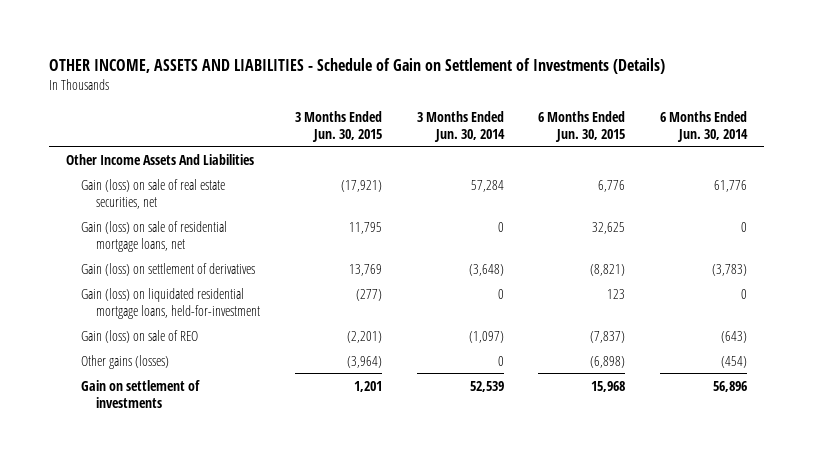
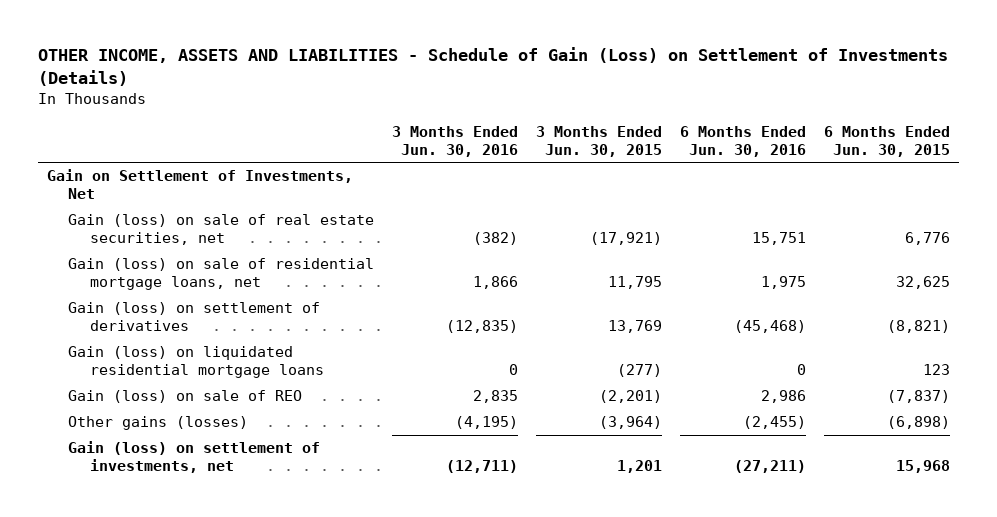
[48,57,665,74] OTHER INCOME, ASSETS AND LIABILITIES - Schedule of Gain on Settlement of Investments (Details) -> [37,46,948,86] OTHER INCOME, ASSETS AND LIABILITIES - Schedule of Gain (Loss) on Settlement of Investments (Details)
[416,110,505,142] 3 Months Ended Jun. 30, 2014 -> none
[660,110,749,142] 6 Months Ended Jun. 30, 2014 -> none
none -> [392,126,519,157] 3 Months Ended Jun. 30, 2016
none -> [680,126,807,157] 6 Months Ended Jun. 30, 2016
[66,153,255,165] Other Income Assets And Liabilities -> none
none -> [46,169,353,200] Gain on Settlement of Investments, Net
[81,287,261,319] Gain (loss) on liquidated residential mortgage loans, held-for-investment -> [68,346,324,379] Gain (loss) on liquidated residential mortgage loans
[81,379,201,408] Gain on settlement of investments -> [68,441,321,474] Gain (loss) on settlement of investments, net

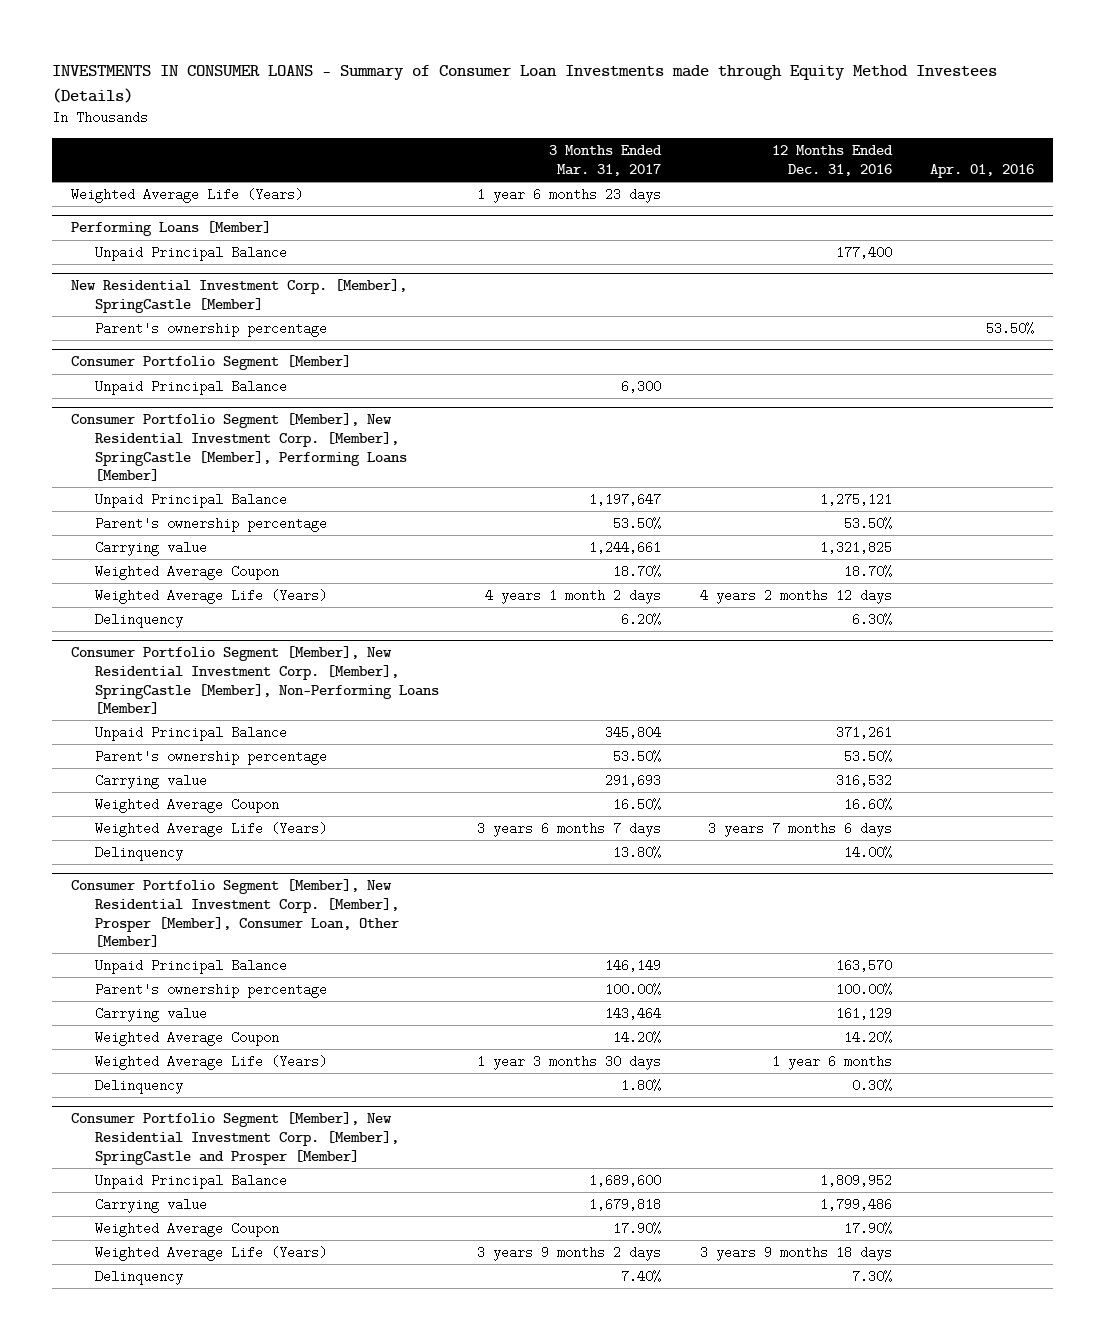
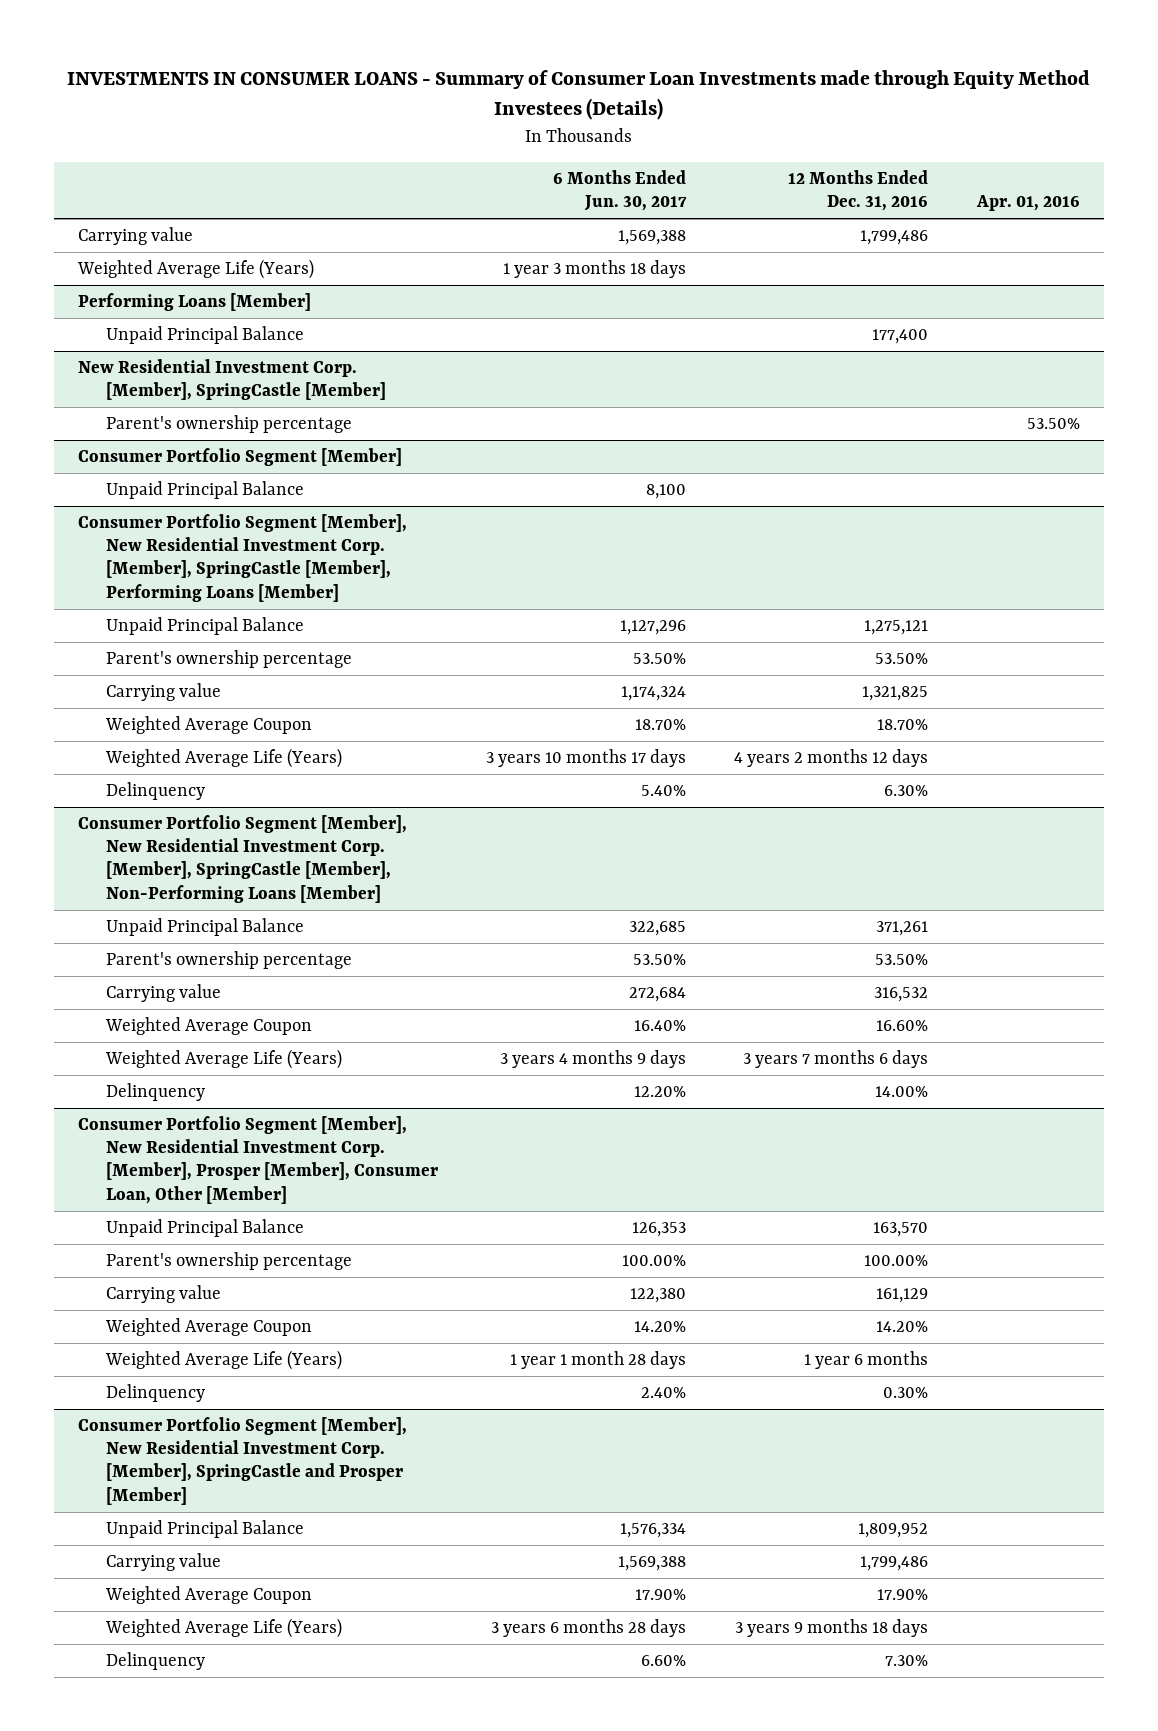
[549,145,663,176] 3 Months Ended Mar. 31, 2017 -> none
none -> [553,170,688,212] 6 Months Ended Jun. 30, 2017
none -> [78,227,194,246] Carrying value

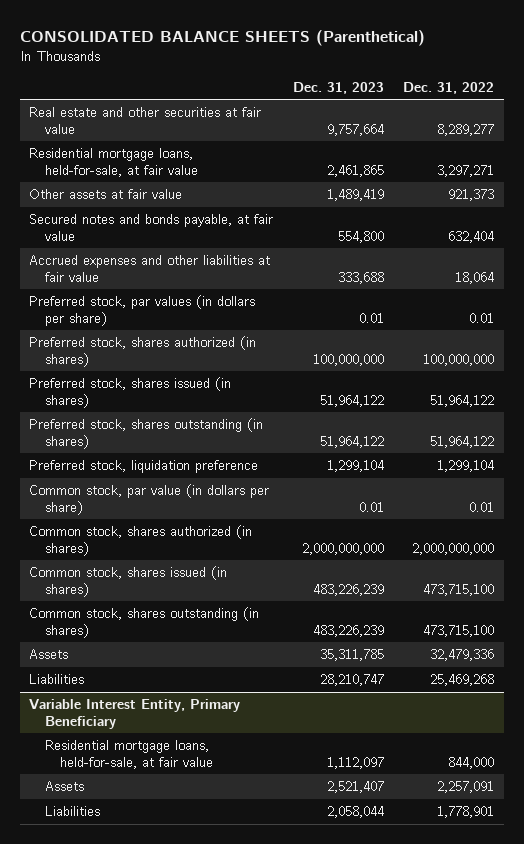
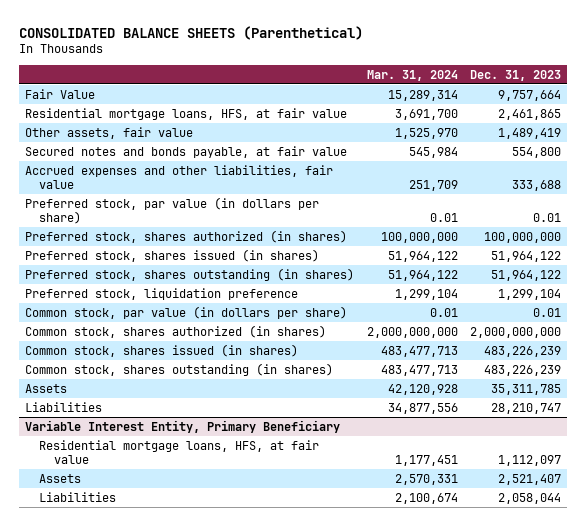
[403,81,495,94] Dec. 31, 2022 -> none
none -> [366,69,458,81] Mar. 31, 2024
[29,107,262,134] Real estate and other securities at fair value -> [25,88,96,99] Fair Value
[29,148,198,177] Residential mortgage loans, held-for-sale, at fair value -> [25,107,348,120] Residential mortgage loans, HFS, at fair value
[29,189,183,200] Other assets at fair value -> [25,126,194,139] Other assets, fair value
[29,255,271,282] Accrued expenses and other liabilities at fair value -> [25,164,334,189] Accrued expenses and other liabilities, fair value
[29,295,256,326] Preferred stock, par values (in dollars per share) -> [25,196,320,224] Preferred stock, par value (in dollars per share)
[44,740,213,769] Residential mortgage loans, held-for-sale, at fair value -> [39,439,320,464] Residential mortgage loans, HFS, at fair value

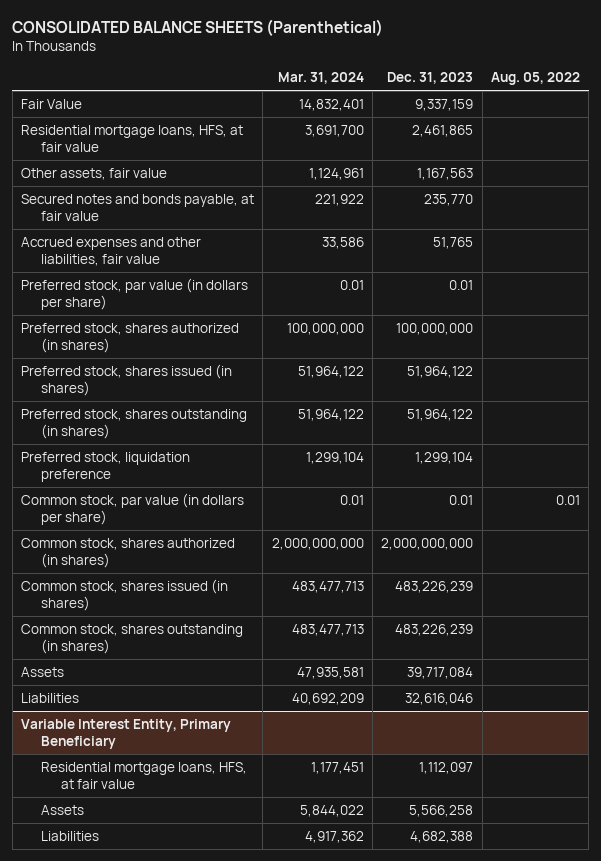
none -> [491,72,581,86] Aug. 05, 2022
[387,89,458,101] 15,289,314 -> [298,98,364,111] 14,832,401
[497,89,561,101] 9,757,664 -> [415,98,474,111] 9,337,159
[394,127,458,139] 1,525,970 -> [308,167,364,180] 1,124,961
[497,127,561,139] 1,489,419 -> [417,167,474,180] 1,167,563
[408,146,458,158] 545,984 -> [314,193,364,206] 221,922
[511,146,561,158] 554,800 -> [424,193,474,206] 235,770
[408,179,458,191] 251,709 -> [321,236,364,249] 33,586
[511,179,561,191] 333,688 -> [433,236,474,249] 51,765
[387,383,458,395] 42,120,928 -> [296,666,364,679] 47,935,581
[490,383,561,395] 35,311,785 -> [407,666,474,679] 39,717,084
[387,402,458,414] 34,877,556 -> [291,692,364,705] 40,692,209
[490,402,561,414] 28,210,747 -> [405,692,474,705] 32,616,046
[394,473,458,485] 2,570,331 -> [299,804,364,817] 5,844,022
[497,473,561,485] 2,521,407 -> [409,804,474,817] 5,566,258
[394,492,458,504] 2,100,674 -> [304,830,364,843] 4,917,362
[497,492,561,504] 2,058,044 -> [410,830,474,843] 4,682,388

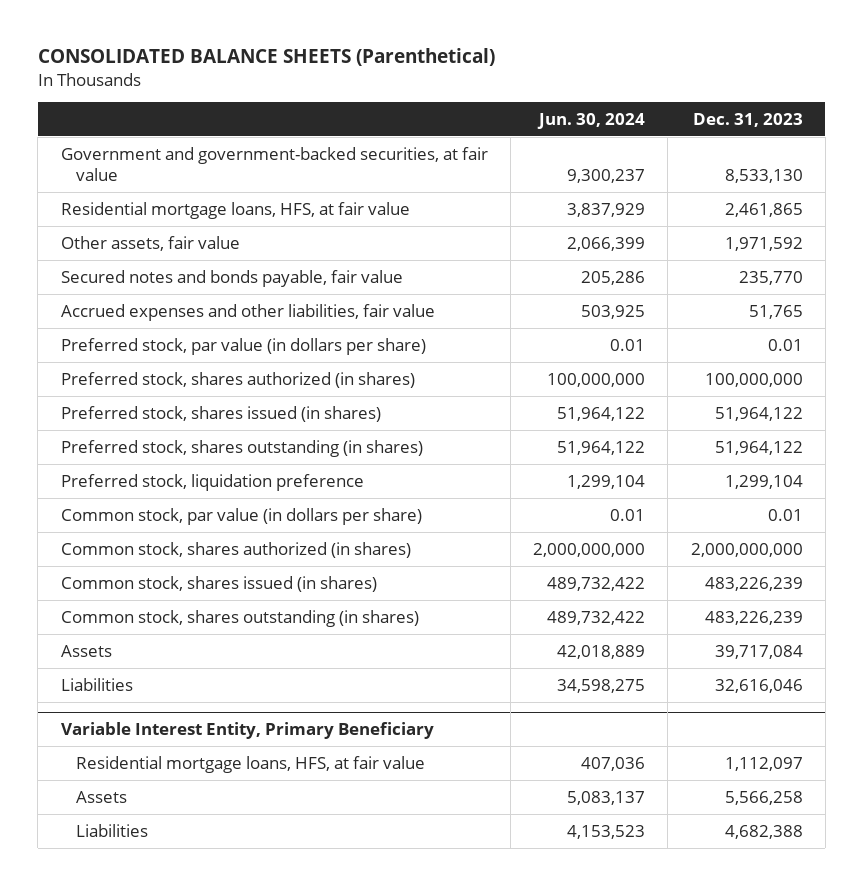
[277,72,364,85] Mar. 31, 2024 -> none
[491,72,581,86] Aug. 05, 2022 -> none
none -> [537,112,646,129] Jun. 30, 2024
[20,98,82,109] Fair Value -> none
none -> [60,146,488,182] Government and government-backed securities, at fair value
[417,167,474,180] 1,167,563 -> [724,236,803,251] 1,971,592
[20,193,254,221] Secured notes and bonds payable, at fair value -> [60,269,403,287] Secured notes and bonds payable, fair value

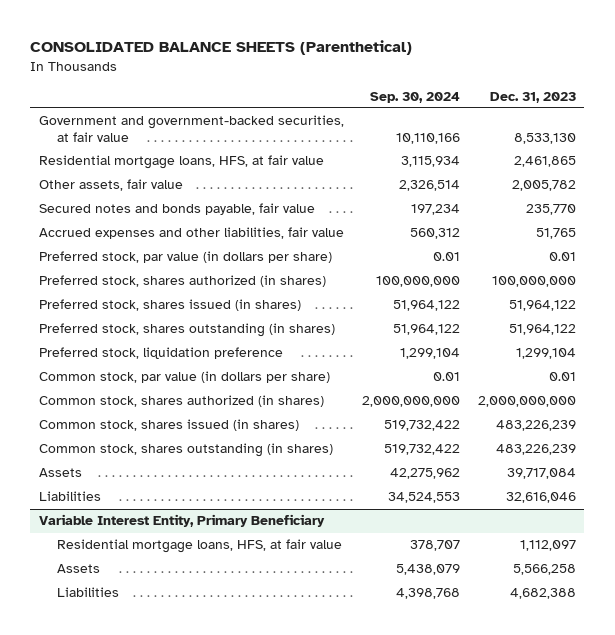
[537,112,646,129] Jun. 30, 2024 -> none
none -> [369,91,460,103] Sep. 30, 2024
[724,236,803,251] 1,971,592 -> [511,180,576,192] 2,005,782

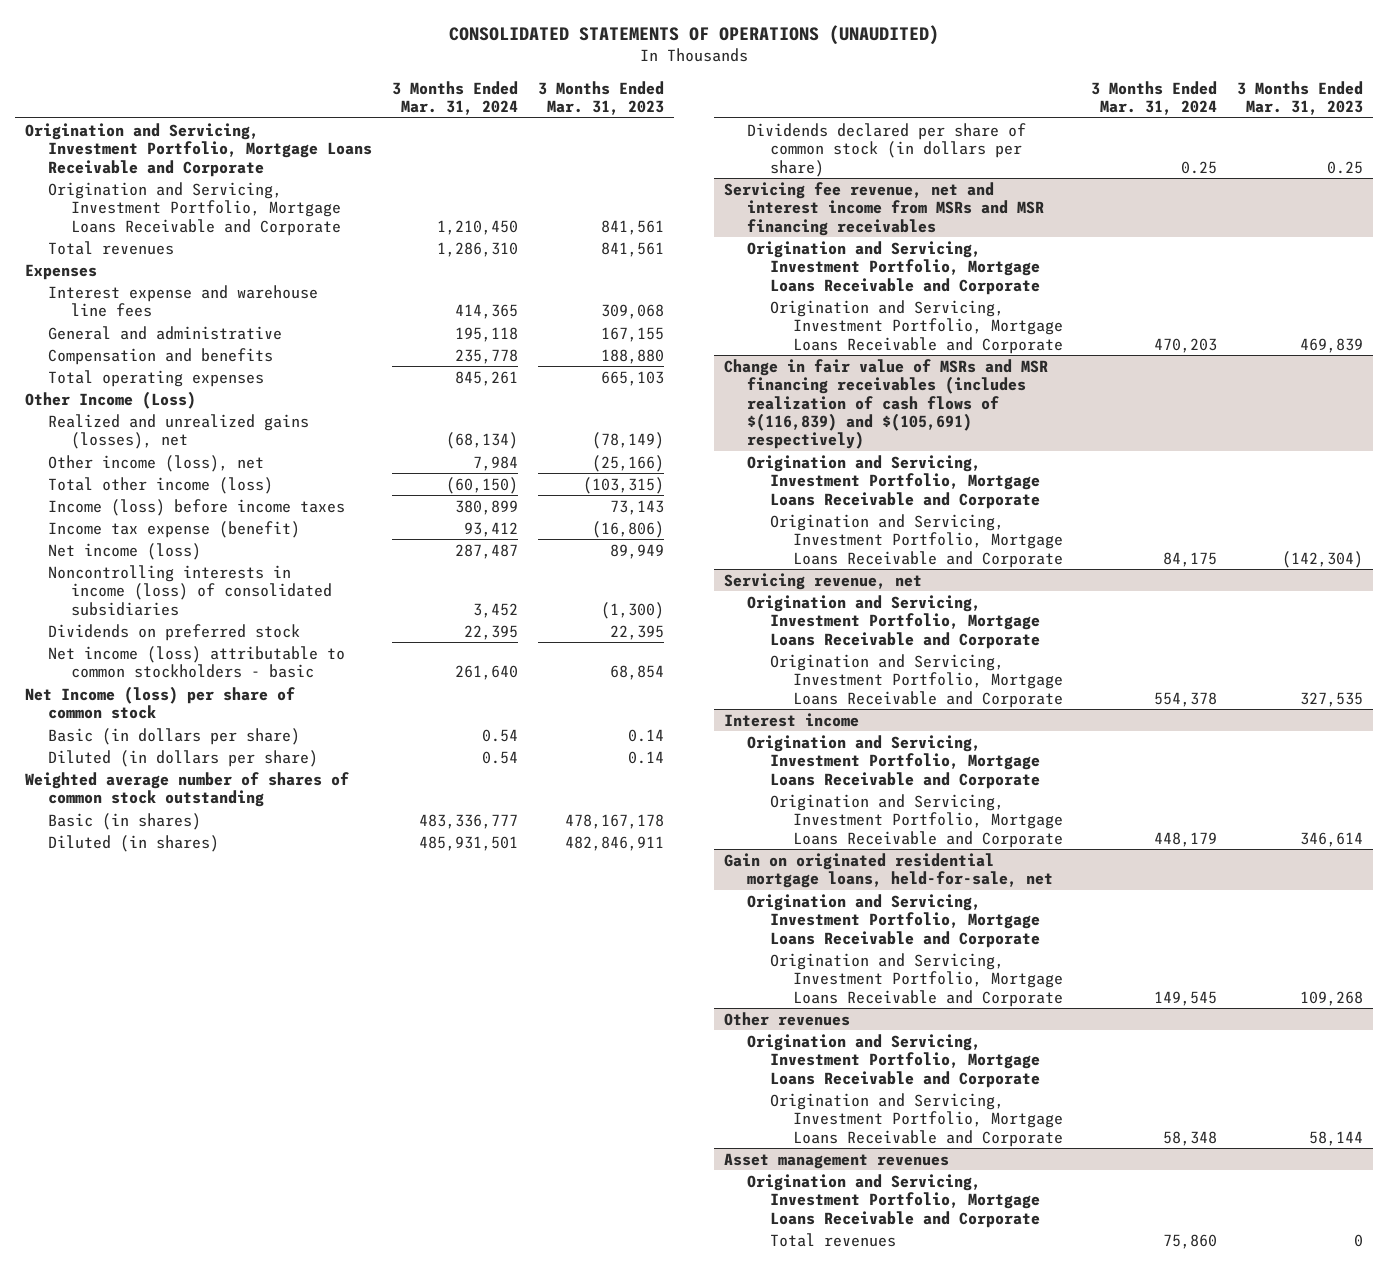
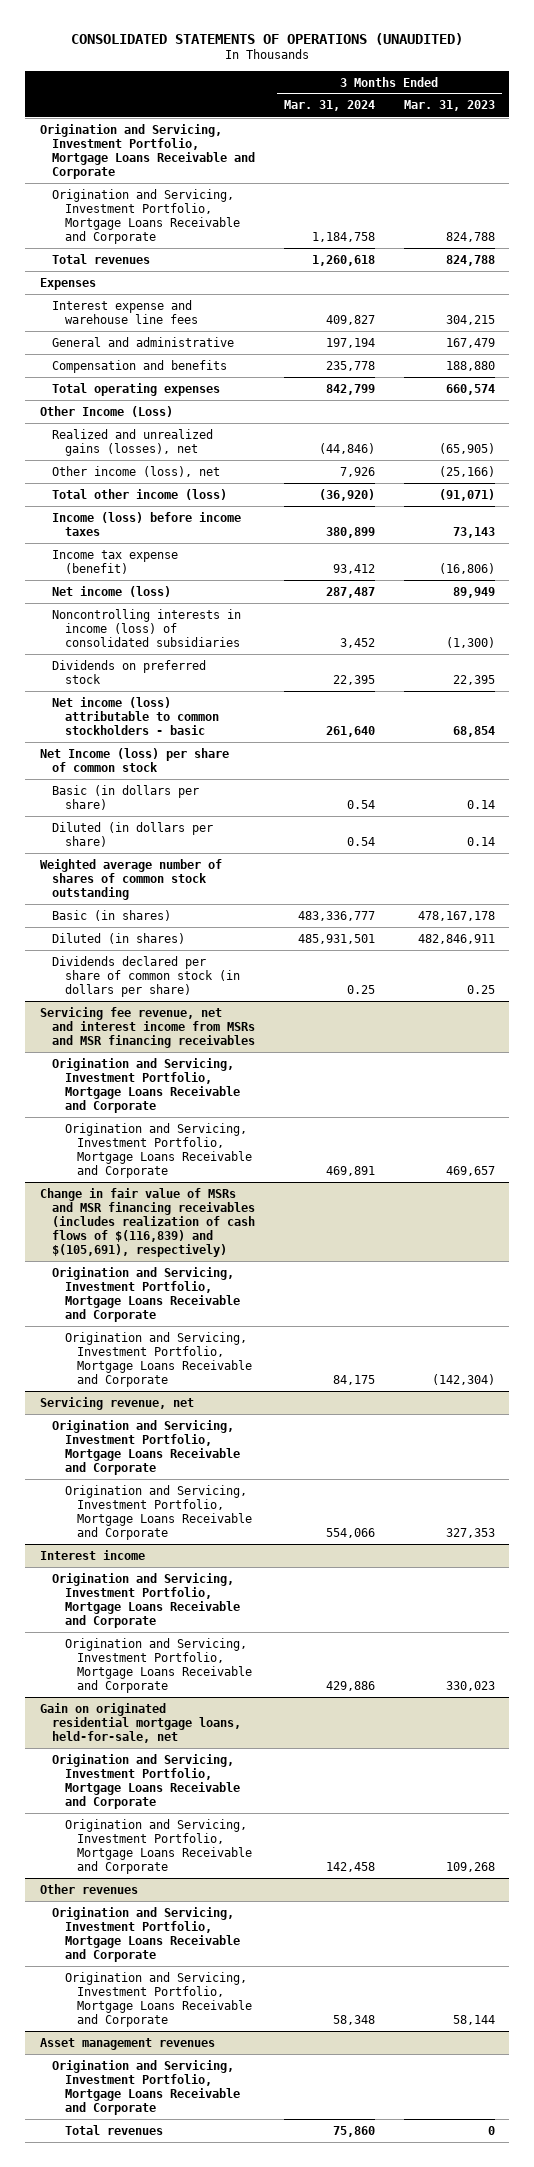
[437,219,519,235] 1,210,450 -> [311,231,375,242] 1,184,758
[601,219,665,235] 841,561 -> [445,231,495,242] 824,788
[437,241,519,257] 1,286,310 -> [311,254,375,266] 1,260,618
[601,241,665,257] 841,561 -> [445,254,495,266] 824,788
[455,304,519,320] 414,365 -> [325,314,375,325] 409,827
[601,304,665,320] 309,068 -> [445,314,495,325] 304,215
[455,326,519,342] 195,118 -> [325,337,375,348] 197,194
[601,326,665,342] 167,155 -> [445,337,495,348] 167,479
[455,370,519,386] 845,261 -> [325,383,375,395] 842,799
[601,370,665,386] 665,103 -> [445,383,495,395] 660,574
[446,432,519,450] (68,134) -> [318,442,375,454] (44,846)
[592,432,665,450] (78,149) -> [438,442,495,454] (65,905)
[473,455,519,471] 7,984 -> [339,466,375,477] 7,926
[446,476,519,494] (60,150) -> [318,488,375,501] (36,920)
[583,476,665,494] (103,315) -> [438,488,495,501] (91,071)
[1153,337,1217,353] 470,203 -> [325,1165,375,1176] 469,891
[1299,337,1363,353] 469,839 -> [445,1165,495,1176] 469,657
[723,358,1048,450] Change in fair value of MSRs and MSR financing receivables (includes realization of cash flows of $(116,839) and $(105,691) respectively) -> [39,1187,256,1257] Change in fair value of MSRs and MSR financing receivables (includes realization of cash flows of $(116,839) and $(105,691), respectively)
[1153,691,1217,707] 554,378 -> [325,1527,375,1538] 554,066
[1299,691,1363,707] 327,535 -> [445,1527,495,1538] 327,353
[1153,831,1217,847] 448,179 -> [325,1680,375,1691] 429,886
[1299,831,1363,847] 346,614 -> [445,1680,495,1691] 330,023
[1153,990,1217,1006] 149,545 -> [325,1861,375,1872] 142,458

